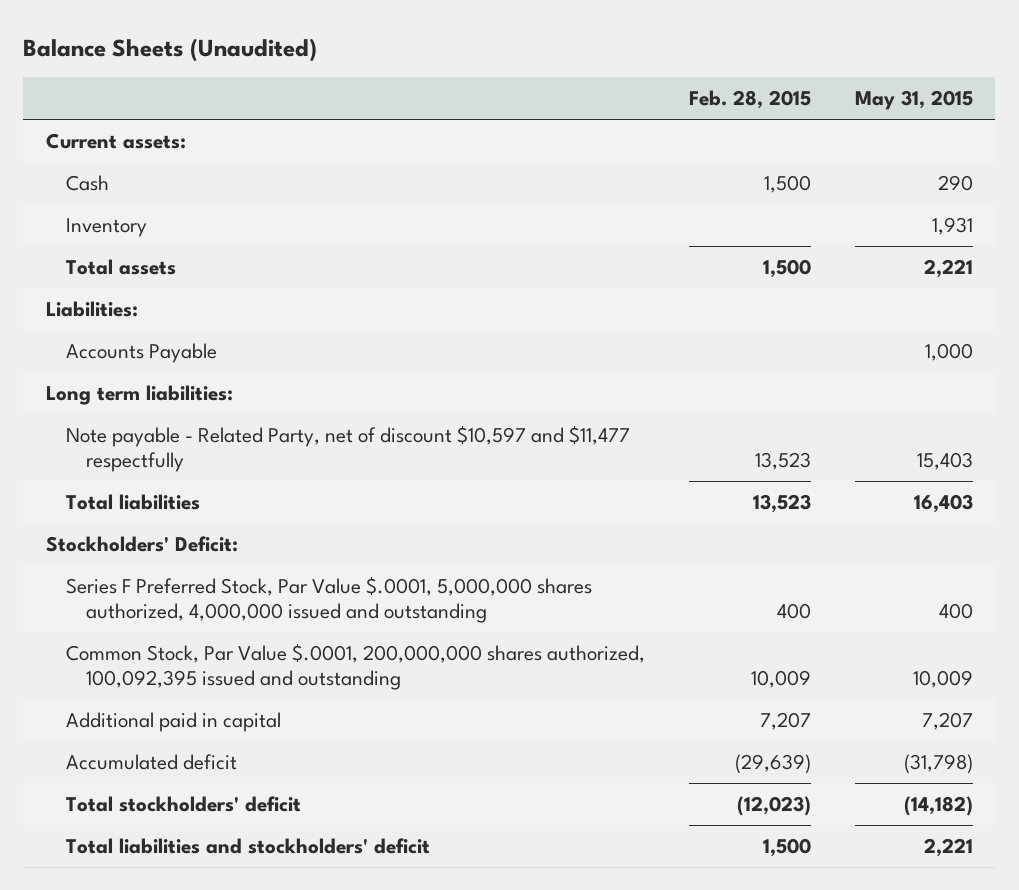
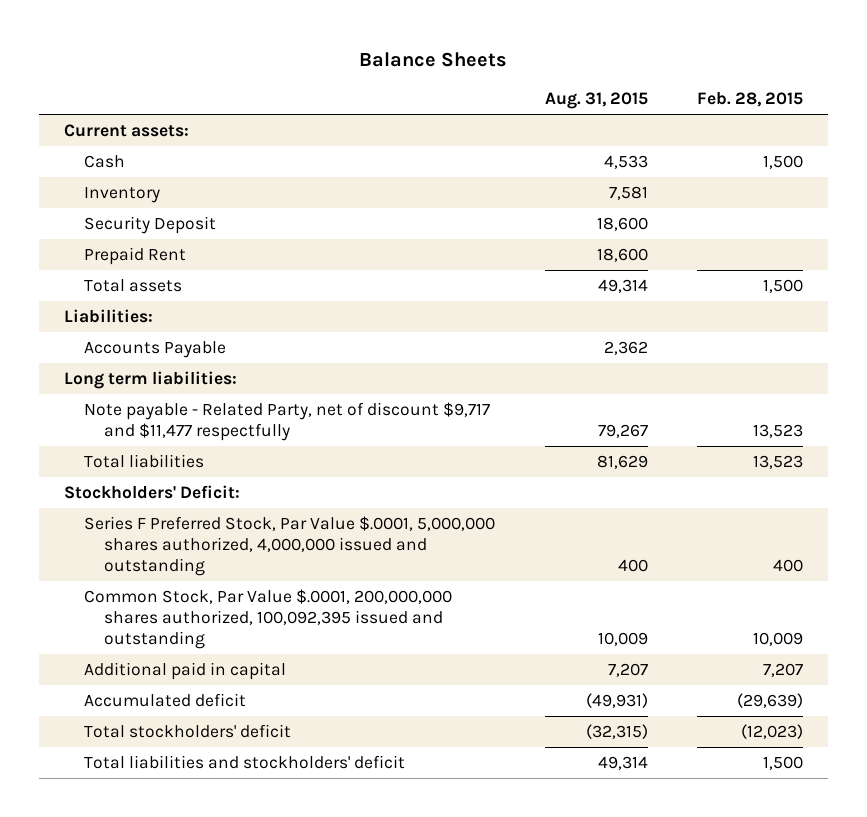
[23,38,318,63] Balance Sheets (Unaudited) -> [359,51,508,67] Balance Sheets
[855,90,974,111] May 31, 2015 -> none
none -> [544,92,648,110] Aug. 31, 2015
none -> [83,215,216,234] Security Deposit
none -> [83,246,186,265] Prepaid Rent
[65,424,630,473] Note payable - Related Party, net of discount $10,597 and $11,477 respectfully -> [83,401,490,442] Note payable - Related Party, net of discount $9,717 and $11,477 respectfully

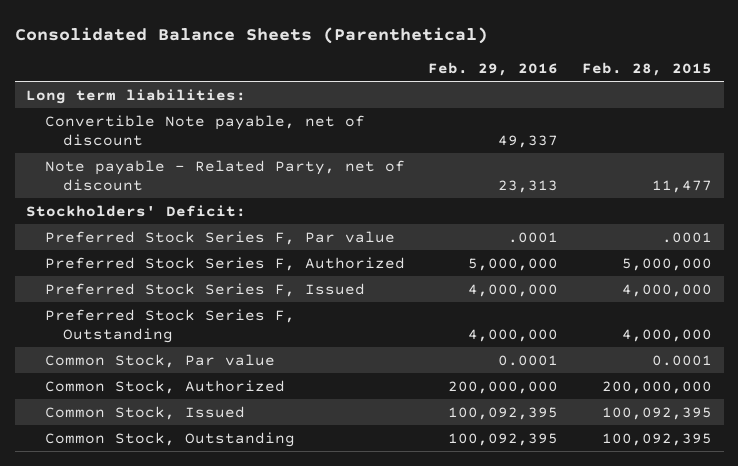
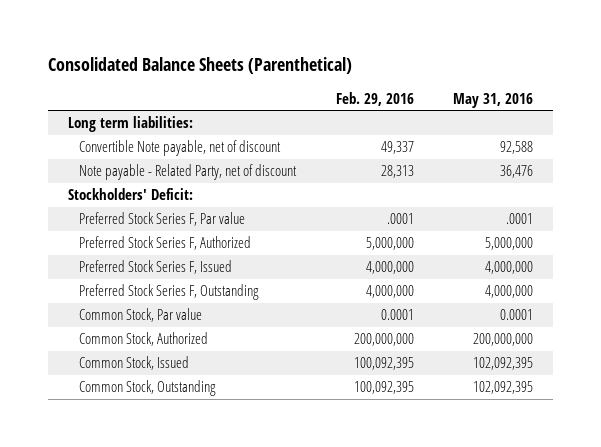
[581,62,712,77] Feb. 28, 2015 -> none
none -> [453,92,534,108] May 31, 2016
[498,180,559,194] 23,313 -> [380,165,414,179] 28,313

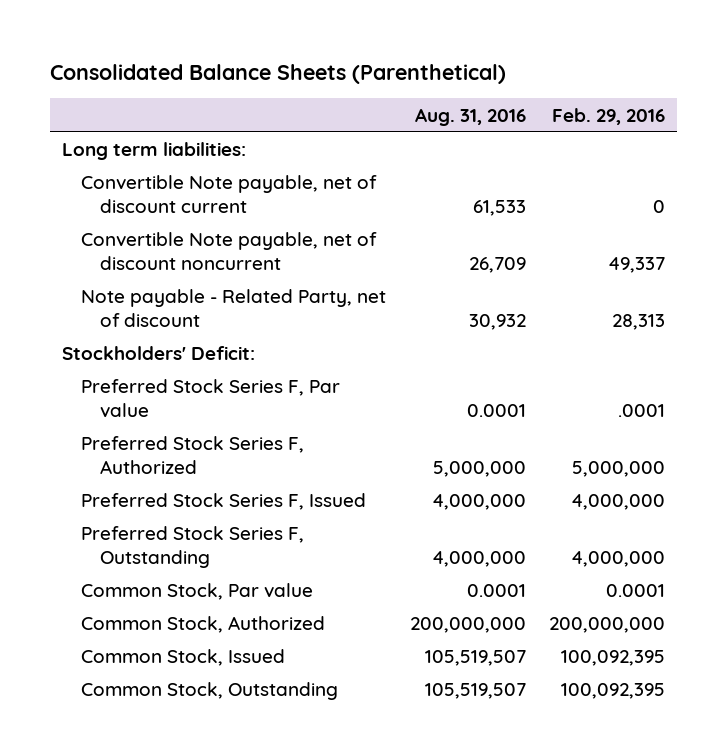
[453,92,534,108] May 31, 2016 -> none
none -> [414,107,526,126] Aug. 31, 2016
[79,140,282,157] Convertible Note payable, net of discount -> [81,175,378,214] Convertible Note payable, net of discount current
[380,141,414,155] 49,337 -> [653,200,666,214] 0
none -> [81,232,378,271] Convertible Note payable, net of discount noncurrent

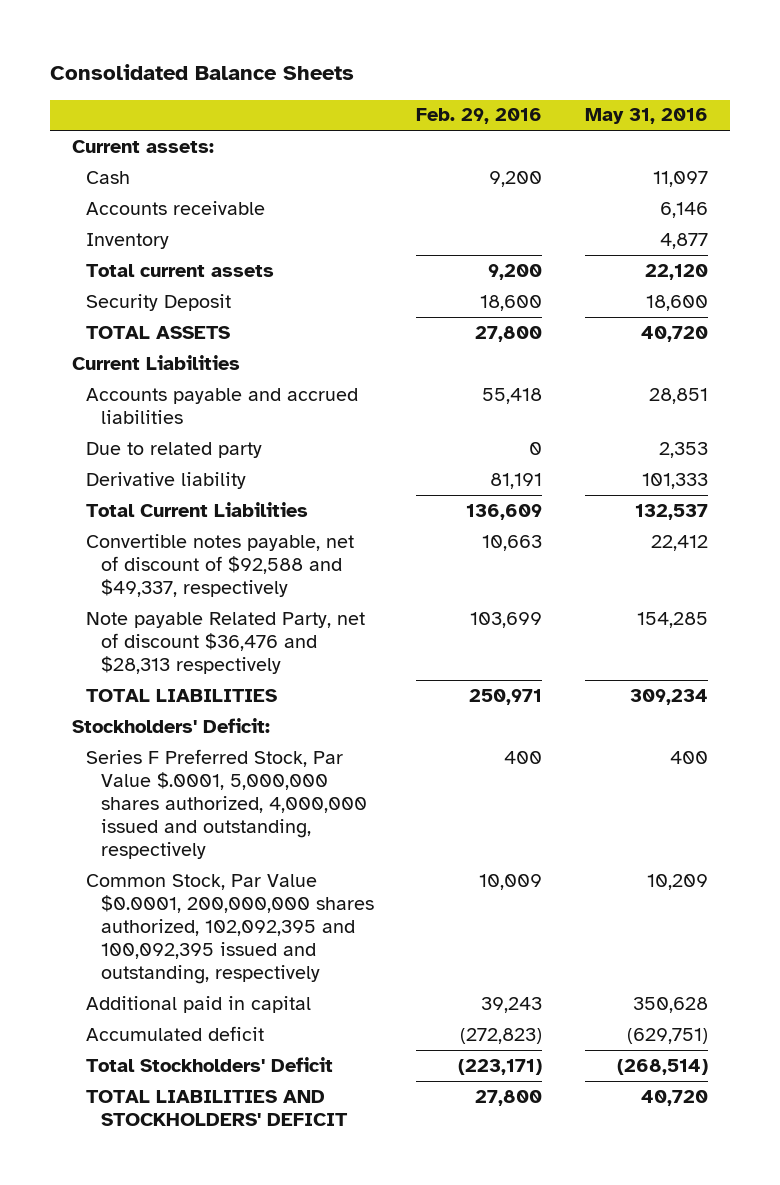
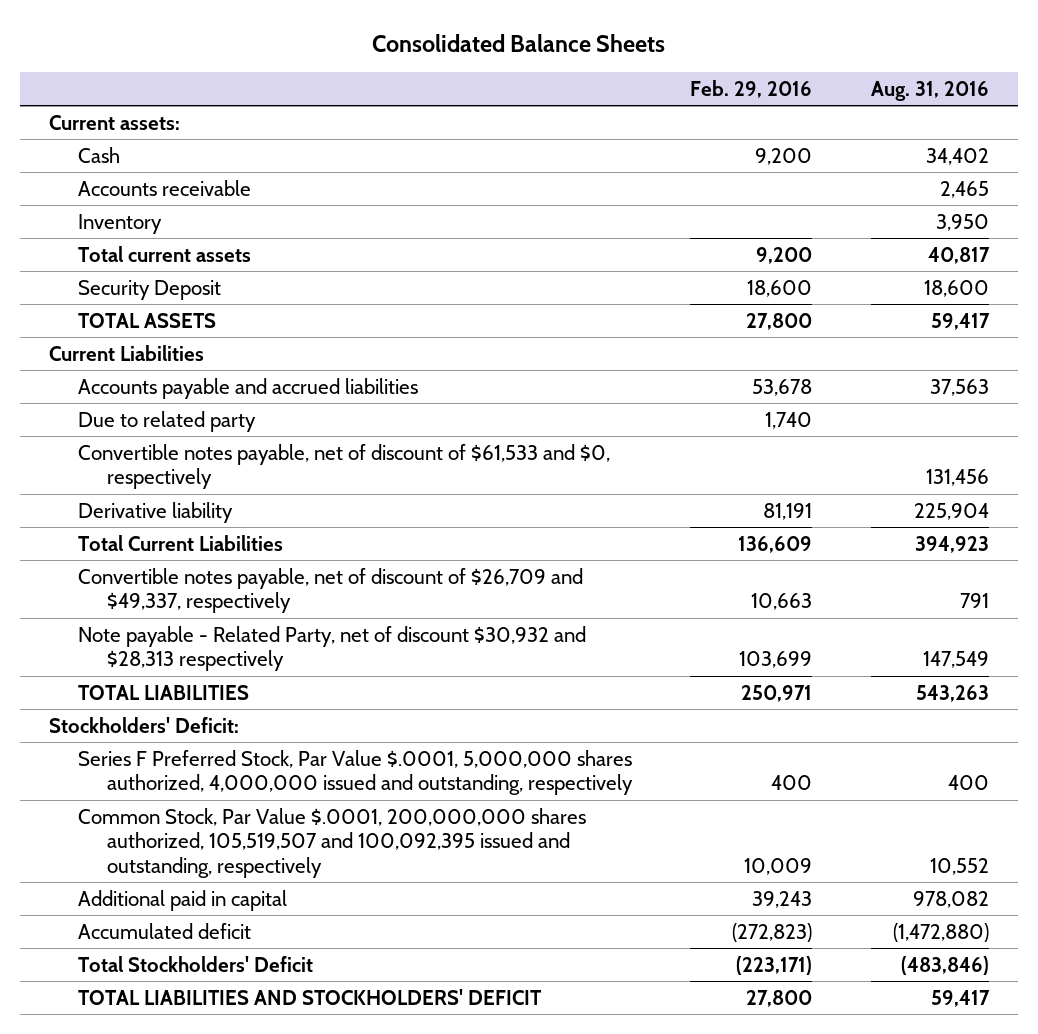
[585,108,709,125] May 31, 2016 -> none
none -> [870,80,989,101] Aug. 31, 2016
[482,387,543,404] 55,418 -> [752,378,813,396] 53,678
[529,441,543,455] 0 -> [765,411,813,429] 1,740
none -> [77,443,610,490] Convertible notes payable, net of discount of $61,533 and $0, respectively
[86,533,355,598] Convertible notes payable, net of discount of $92,588 and $49,337, respectively -> [77,567,583,614] Convertible notes payable, net of discount of $26,709 and $49,337, respectively
[86,611,366,675] Note payable Related Party, net of discount $36,476 and $28,313 respectively -> [77,625,586,672] Note payable - Related Party, net of discount $30,932 and $28,313 respectively
[86,873,374,985] Common Stock, Par Value $0.0001, 200,000,000 shares authorized, 102,092,395 and 100,092,395 issued and outstanding, respectively -> [77,807,586,879] Common Stock, Par Value $.0001, 200,000,000 shares authorized, 105,519,507 and 100,092,395 issued and outstanding, respectively

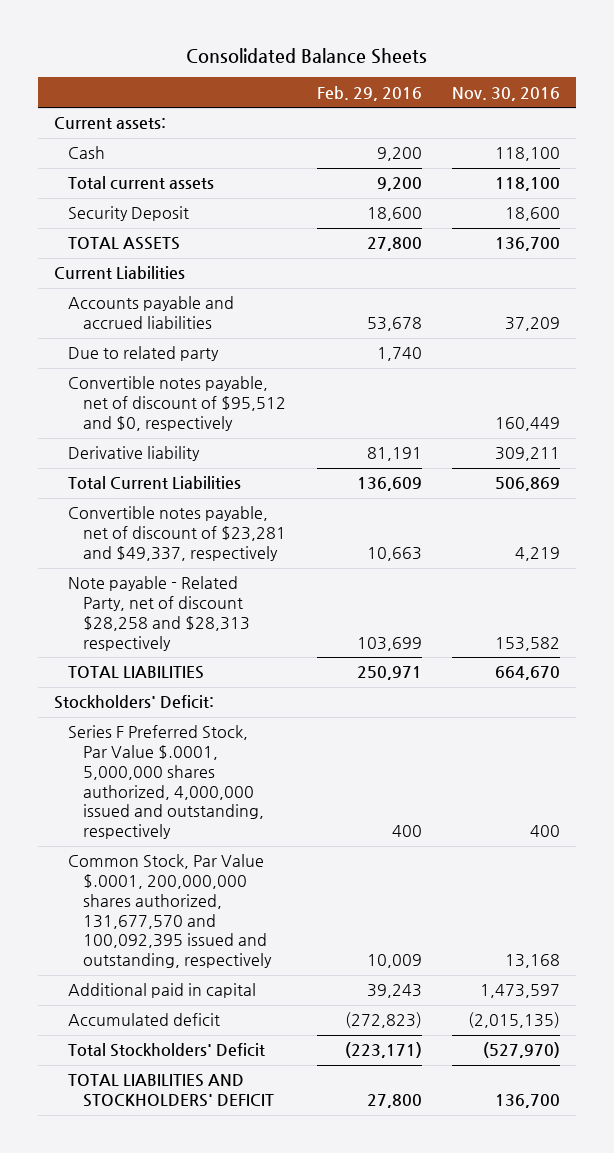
[870,80,989,101] Aug. 31, 2016 -> none
none -> [452,86,561,101] Nov. 30, 2016
[77,179,251,196] Accounts receivable -> none
[77,213,162,234] Inventory -> none
[77,443,610,490] Convertible notes payable, net of discount of $61,533 and $0, respectively -> [68,376,287,431] Convertible notes payable, net of discount of $95,512 and $0, respectively
[77,567,583,614] Convertible notes payable, net of discount of $26,709 and $49,337, respectively -> [68,506,287,561] Convertible notes payable, net of discount of $23,281 and $49,337, respectively
[77,625,586,672] Note payable - Related Party, net of discount $30,932 and $28,313 respectively -> [68,576,251,651] Note payable - Related Party, net of discount $28,258 and $28,313 respectively
[77,807,586,879] Common Stock, Par Value $.0001, 200,000,000 shares authorized, 105,519,507 and 100,092,395 issued and outstanding, respectively -> [68,854,273,969] Common Stock, Par Value $.0001, 200,000,000 shares authorized, 131,677,570 and 100,092,395 issued and outstanding, respectively

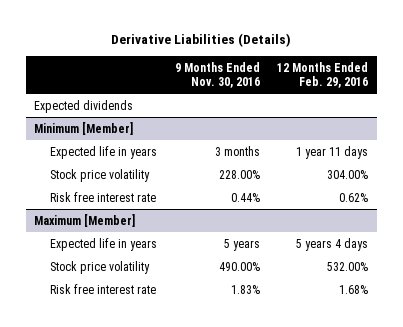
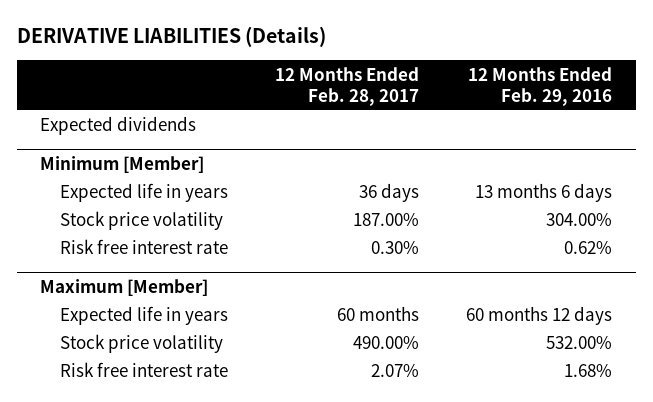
[111,33,292,48] Derivative Liabilities (Details) -> [16,26,326,48] DERIVATIVE LIABILITIES (Details)
[174,61,260,88] 9 Months Ended Nov. 30, 2016 -> none
none -> [275,66,420,106] 12 Months Ended Feb. 28, 2017
[296,145,369,159] 1 year 11 days -> [475,183,613,203] 13 months 6 days
[296,237,369,251] 5 years 4 days -> [466,306,613,326] 60 months 12 days

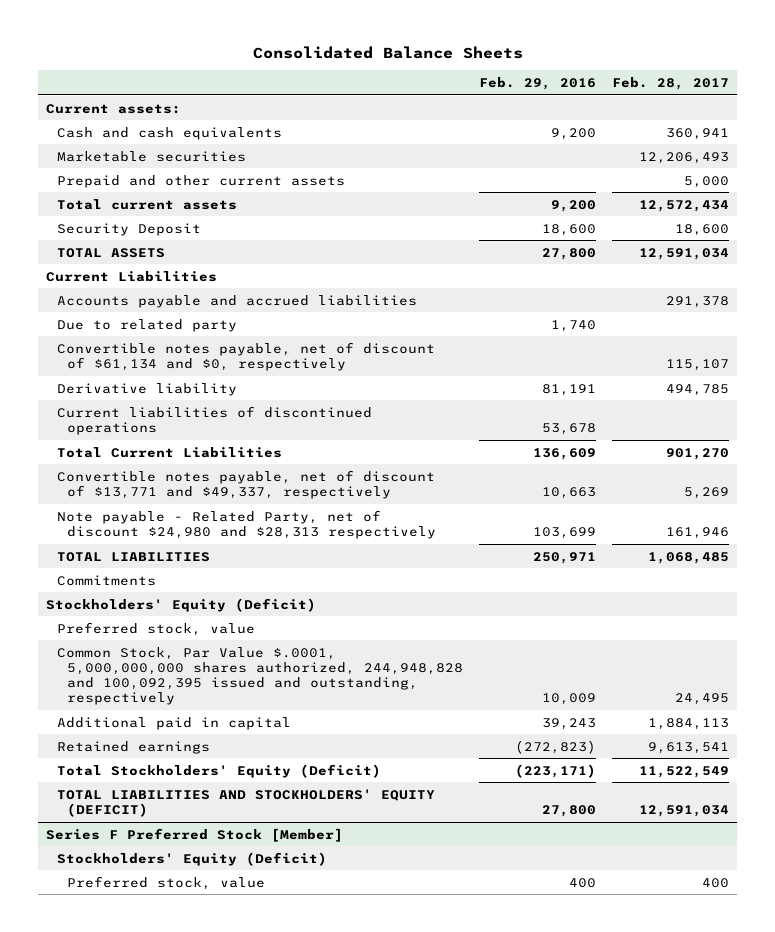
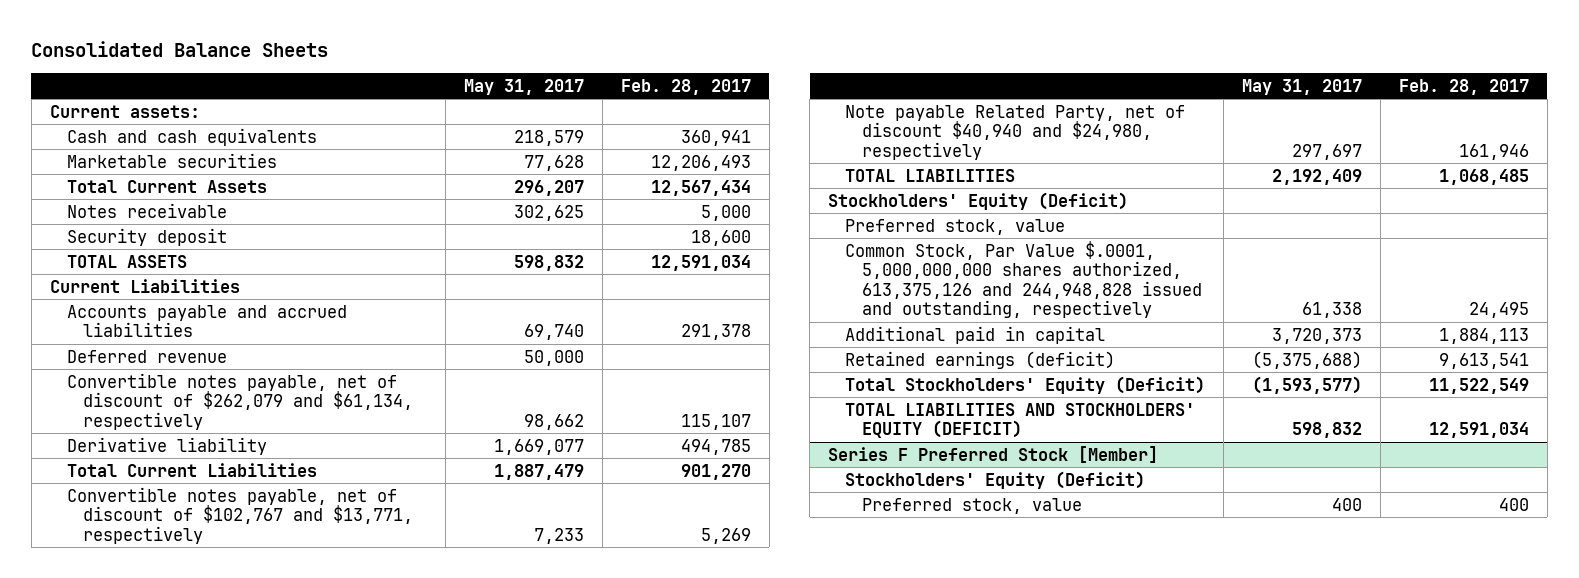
[479,76,597,90] Feb. 29, 2016 -> none
none -> [463,78,584,95] May 31, 2017
[56,174,345,188] Prepaid and other current assets -> none
[56,198,237,210] Total current assets -> [66,179,267,193] Total Current Assets
[639,199,730,212] 12,572,434 -> [650,179,751,196] 12,567,434
none -> [66,202,227,218] Notes receivable
[56,222,201,236] Security Deposit -> [66,227,227,246] Security deposit
[56,318,237,332] Due to related party -> none
none -> [66,349,227,363] Deferred revenue
[56,341,435,371] Convertible notes payable, net of discount of $61,134 and $0, respectively -> [66,372,414,430] Convertible notes payable, net of discount of $262,079 and $61,134, respectively
[56,405,372,435] Current liabilities of discontinued operations -> none
[56,469,435,499] Convertible notes payable, net of discount of $13,771 and $49,337, respectively -> [66,486,414,544] Convertible notes payable, net of discount of $102,767 and $13,771, respectively
[56,509,437,539] Note payable - Related Party, net of discount $24,980 and $28,313 respectively -> [845,104,1186,160] Note payable Related Party, net of discount $40,940 and $24,980, respectively
[56,574,156,586] Commitments -> none
[56,646,464,705] Common Stock, Par Value $.0001, 5,000,000,000 shares authorized, 244,948,828 and 100,092,395 issued and outstanding, respectively -> [845,240,1202,319] Common Stock, Par Value $.0001, 5,000,000,000 shares authorized, 613,375,126 and 244,948,828 issued and outstanding, respectively
[56,740,210,754] Retained earnings -> [845,350,1116,369] Retained earnings (deficit)

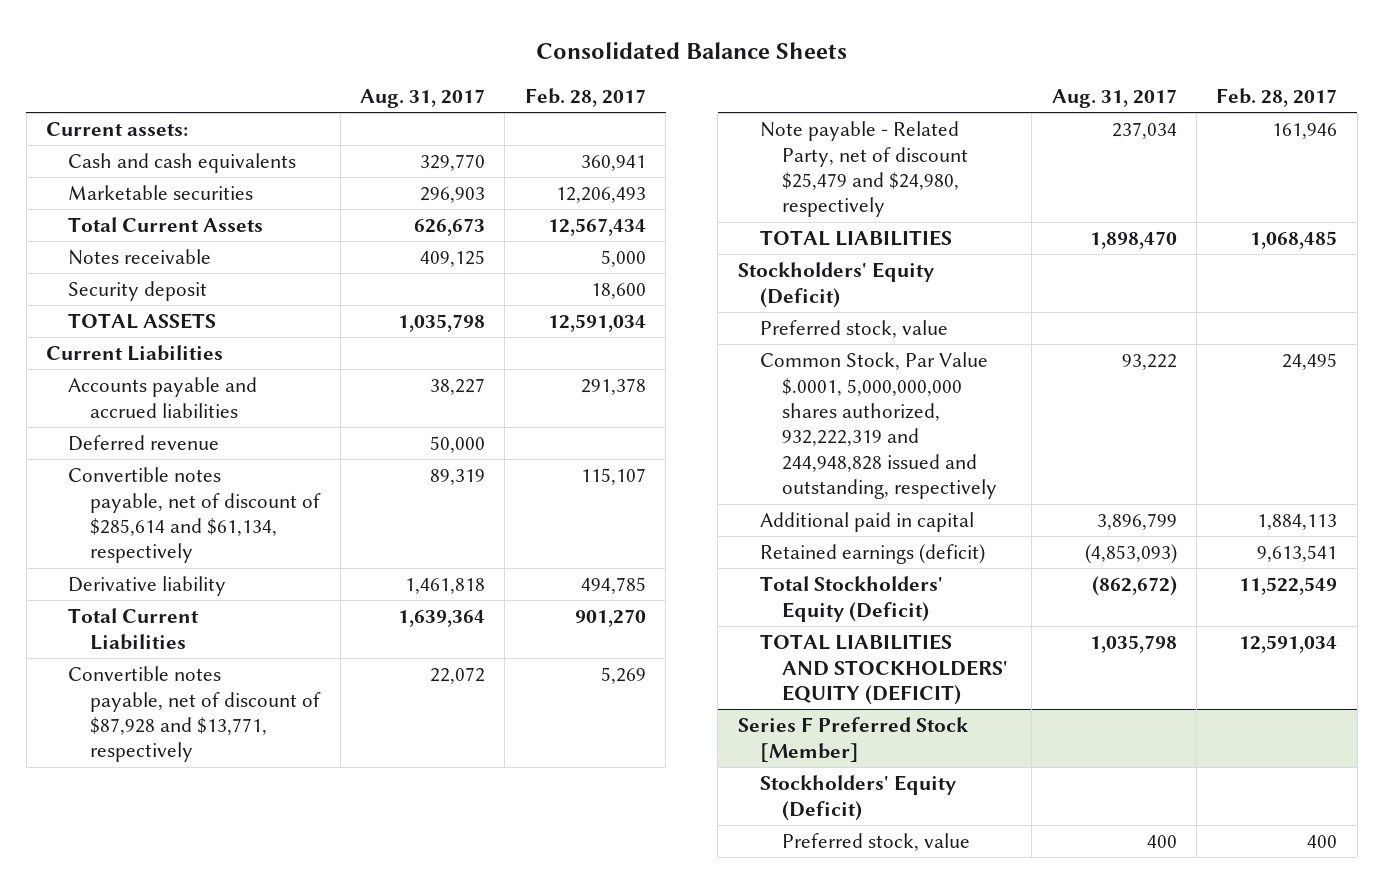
[463,78,584,95] May 31, 2017 -> none
none -> [359,88,485,108] Aug. 31, 2017
[66,372,414,430] Convertible notes payable, net of discount of $262,079 and $61,134, respectively -> [68,467,322,564] Convertible notes payable, net of discount of $285,614 and $61,134, respectively
[66,486,414,544] Convertible notes payable, net of discount of $102,767 and $13,771, respectively -> [68,666,322,763] Convertible notes payable, net of discount of $87,928 and $13,771, respectively
[845,104,1186,160] Note payable Related Party, net of discount $40,940 and $24,980, respectively -> [759,121,968,218] Note payable - Related Party, net of discount $25,479 and $24,980, respectively
[845,240,1202,319] Common Stock, Par Value $.0001, 5,000,000,000 shares authorized, 613,375,126 and 244,948,828 issued and outstanding, respectively -> [759,352,997,500] Common Stock, Par Value $.0001, 5,000,000,000 shares authorized, 932,222,319 and 244,948,828 issued and outstanding, respectively

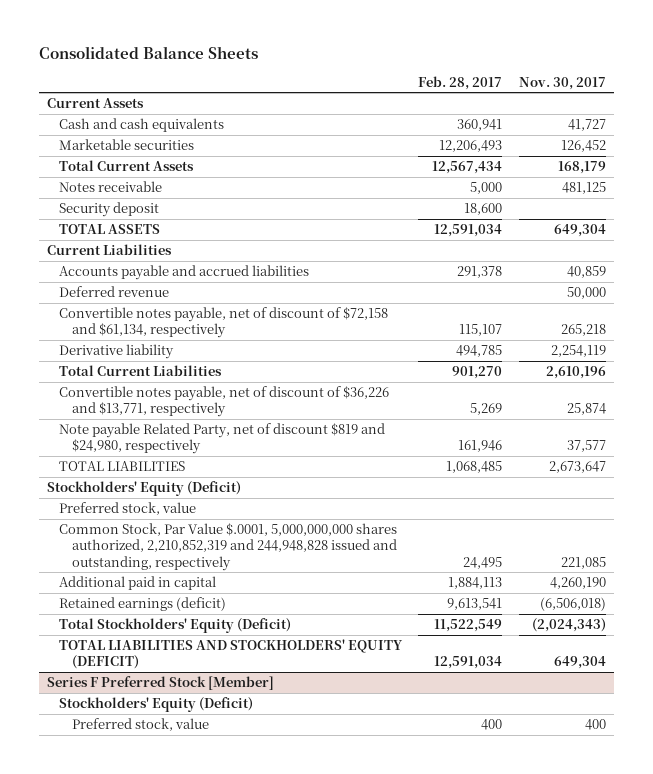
[359,88,485,108] Aug. 31, 2017 -> none
none -> [518,76,606,90] Nov. 30, 2017
[46,122,189,137] Current assets: -> [46,98,144,109] Current Assets
[68,467,322,564] Convertible notes payable, net of discount of $285,614 and $61,134, respectively -> [59,307,389,339] Convertible notes payable, net of discount of $72,158 and $61,134, respectively
[68,666,322,763] Convertible notes payable, net of discount of $87,928 and $13,771, respectively -> [59,386,390,418] Convertible notes payable, net of discount of $36,226 and $13,771, respectively
[759,121,968,218] Note payable - Related Party, net of discount $25,479 and $24,980, respectively -> [59,423,386,455] Note payable Related Party, net of discount $819 and $24,980, respectively
[759,352,997,500] Common Stock, Par Value $.0001, 5,000,000,000 shares authorized, 932,222,319 and 244,948,828 issued and outstanding, respectively -> [59,523,398,571] Common Stock, Par Value $.0001, 5,000,000,000 shares authorized, 2,210,852,319 and 244,948,828 issued and outstanding, respectively

